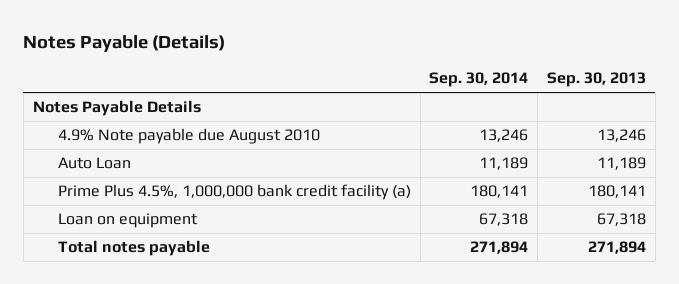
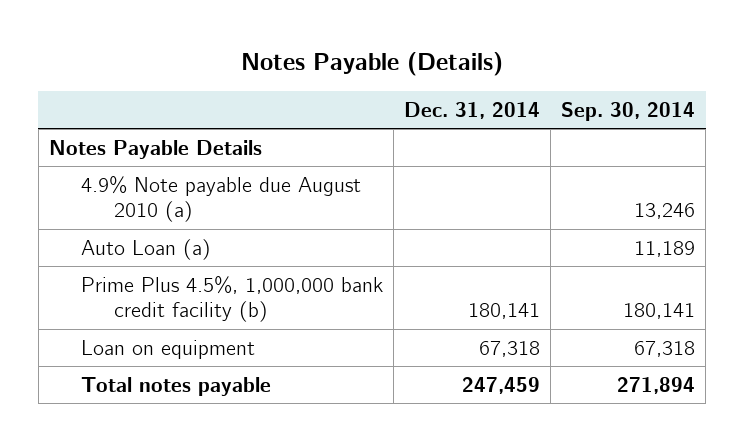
[547,72,647,88] Sep. 30, 2013 -> none
none -> [404,101,541,119] Dec. 31, 2014
[57,128,320,145] 4.9% Note payable due August 2010 -> [81,175,362,223] 4.9% Note payable due August 2010 (a)
[57,157,131,170] Auto Loan -> [81,238,212,260] Auto Loan (a)
[57,184,411,201] Prime Plus 4.5%, 1,000,000 bank credit facility (a) -> [81,275,384,323] Prime Plus 4.5%, 1,000,000 bank credit facility (b)

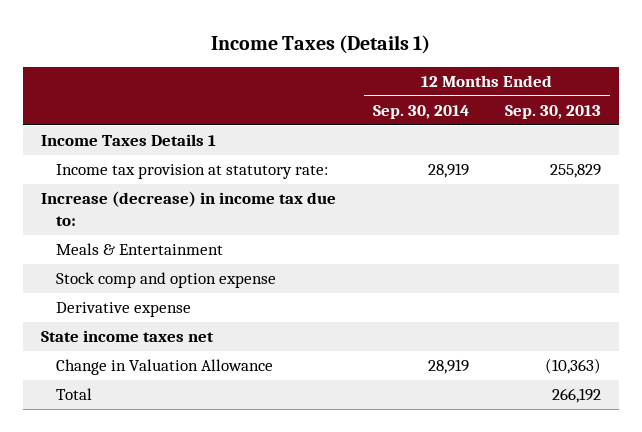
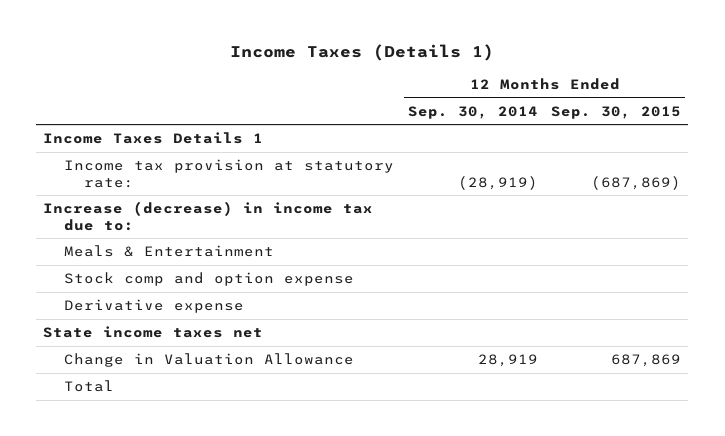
[505,104,602,119] Sep. 30, 2013 -> none
none -> [551,105,682,119] Sep. 30, 2015
[427,163,469,179] 28,919 -> [457,175,538,190] (28,919)

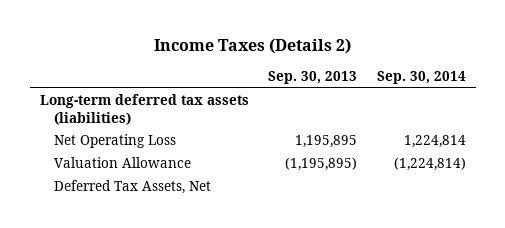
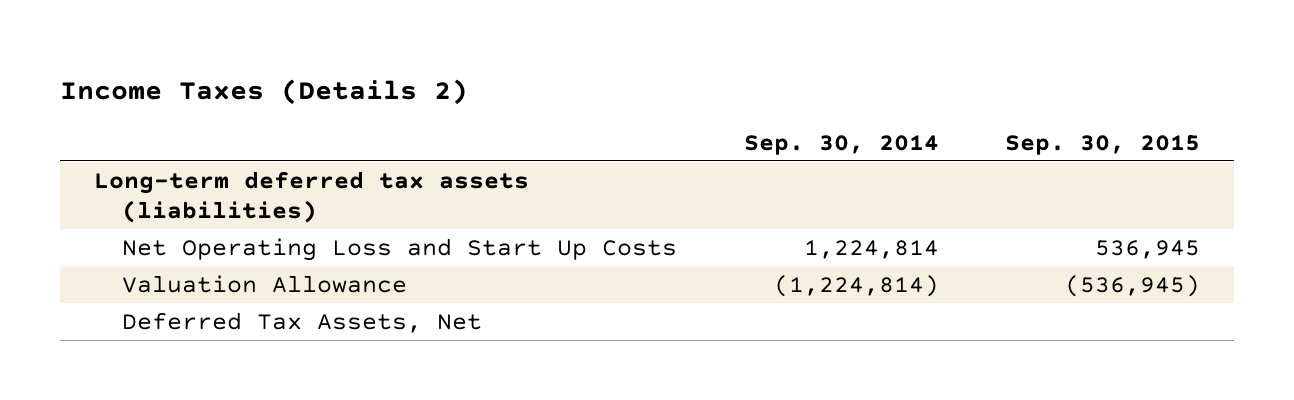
[268,71,358,85] Sep. 30, 2013 -> none
none -> [1005,134,1201,155] Sep. 30, 2015
[53,134,176,149] Net Operating Loss -> [121,237,677,261] Net Operating Loss and Start Up Costs

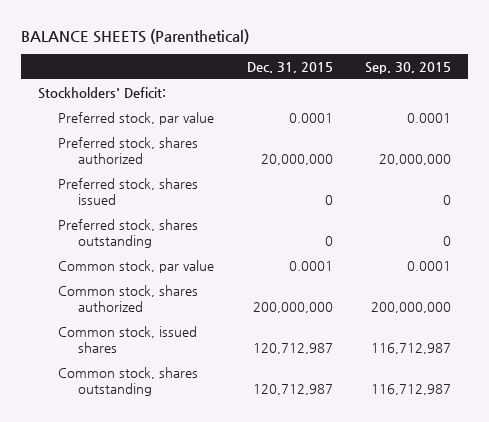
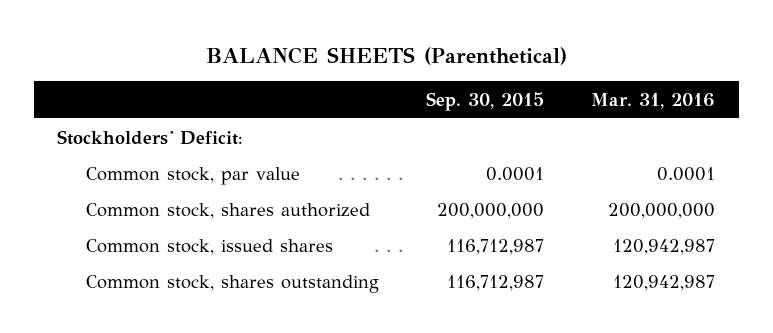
[246,62,333,74] Dec. 31, 2015 -> none
none -> [591,93,716,110] Mar. 31, 2016
[57,111,214,125] Preferred stock, par value -> none
[57,136,198,164] Preferred stock, shares authorized -> none
[57,177,198,205] Preferred stock, shares issued -> none
[57,218,198,248] Preferred stock, shares outstanding -> none

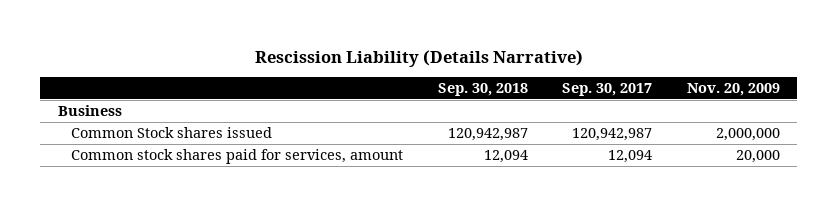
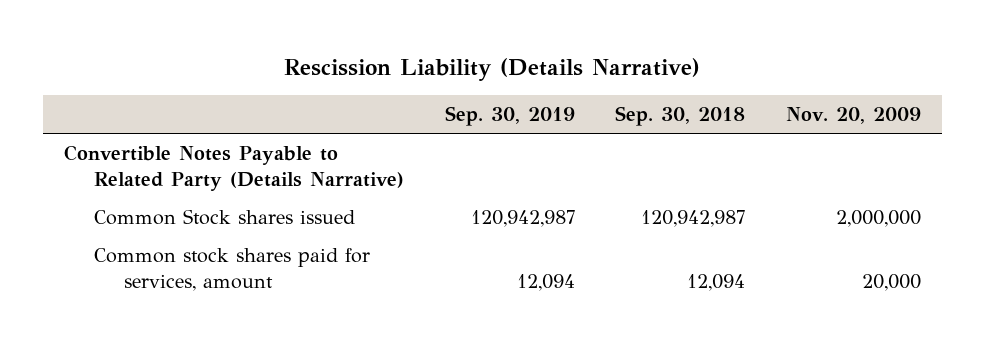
[562,83,653,97] Sep. 30, 2017 -> none
none -> [444,106,575,127] Sep. 30, 2019
[57,104,122,116] Business -> [63,145,404,192] Convertible Notes Payable to Related Party (Details Narrative)

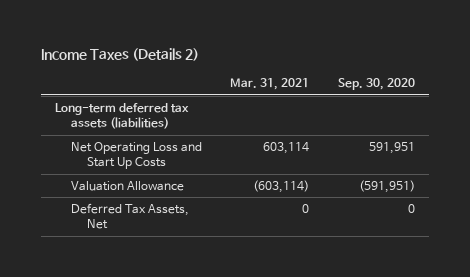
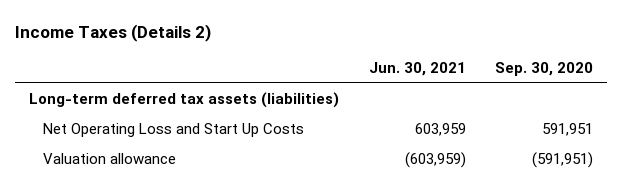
[230,78,310,91] Mar. 31, 2021 -> none
none -> [368,62,466,77] Jun. 30, 2021
[70,203,189,230] Deferred Tax Assets, Net -> none
[70,181,184,192] Valuation Allowance -> [42,153,176,165] Valuation allowance

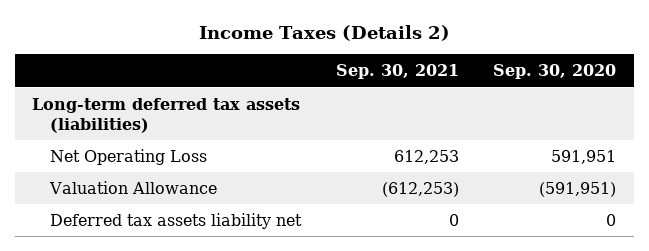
[368,62,466,77] Jun. 30, 2021 -> none
none -> [335,64,459,80] Sep. 30, 2021
[42,123,304,138] Net Operating Loss and Start Up Costs -> [49,148,207,165] Net Operating Loss
[42,153,176,165] Valuation allowance -> [48,180,217,194] Valuation Allowance
none -> [49,212,302,229] Deferred tax assets liability net

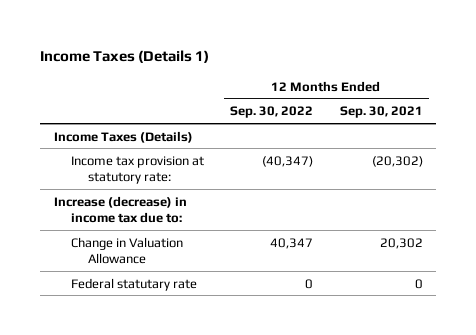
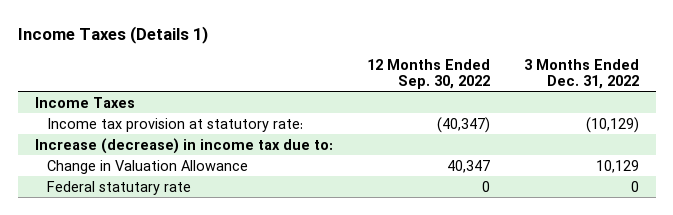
[339,106,423,119] Sep. 30, 2021 -> none
none -> [523,58,639,90] 3 Months Ended Dec. 31, 2022
[53,130,193,143] Income Taxes (Details) -> [34,96,135,108] Income Taxes

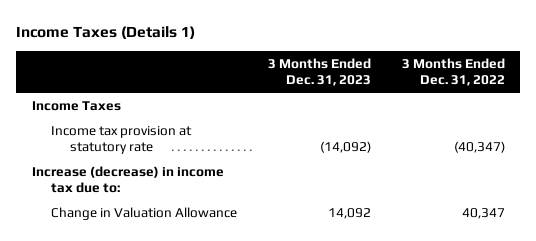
[366,58,490,90] 12 Months Ended Sep. 30, 2022 -> none
none -> [267,58,371,86] 3 Months Ended Dec. 31, 2023
[47,117,304,132] Income tax provision at statutory rate: -> [50,126,192,154] Income tax provision at statutory rate
[585,116,639,133] (10,129) -> [453,140,505,153] (40,347)
[47,180,192,195] Federal statutary rate -> none
[595,159,639,173] 10,129 -> [461,208,505,220] 40,347

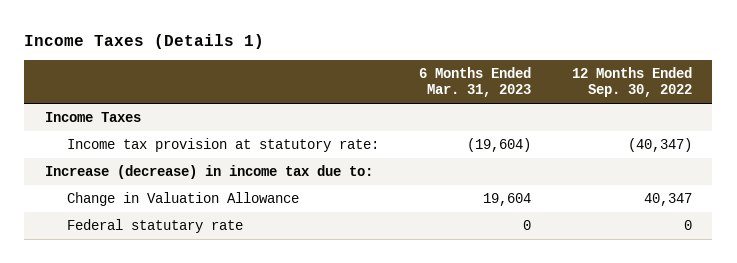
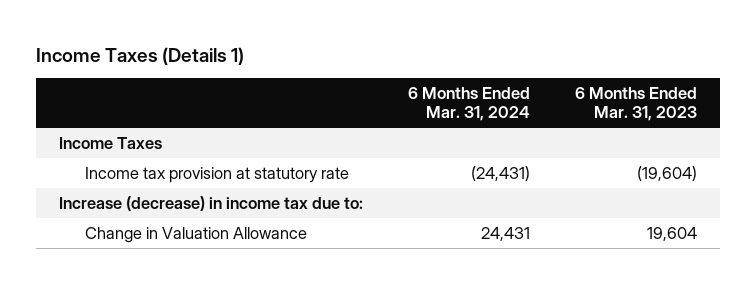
[572,67,693,98] 12 Months Ended Sep. 30, 2022 -> none
none -> [407,86,530,122] 6 Months Ended Mar. 31, 2024
[66,138,379,153] Income tax provision at statutory rate: -> [84,166,349,183] Income tax provision at statutory rate
[66,219,243,234] Federal statutary rate -> none

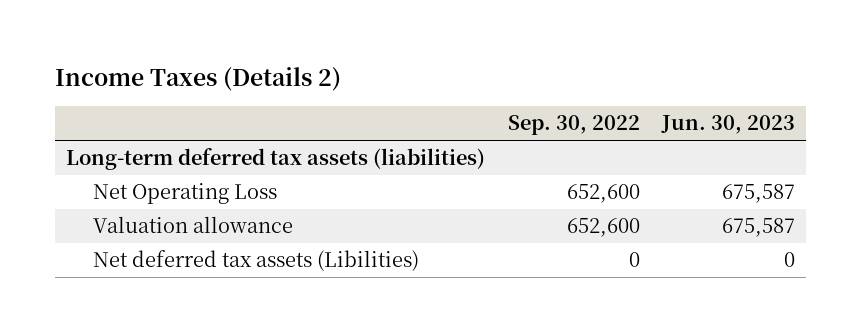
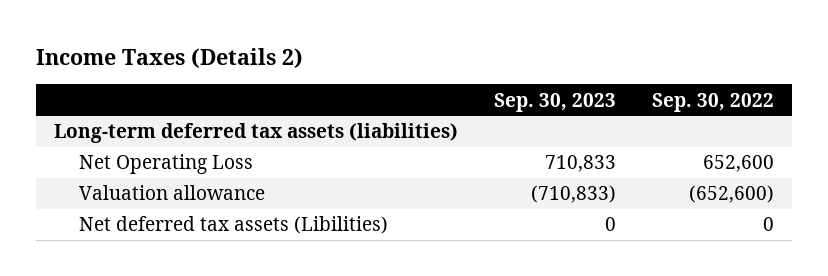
[661,115,796,135] Jun. 30, 2023 -> none
none -> [493,92,616,112] Sep. 30, 2023
[566,218,640,238] 652,600 -> [688,185,774,204] (652,600)

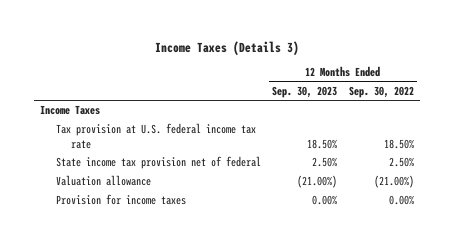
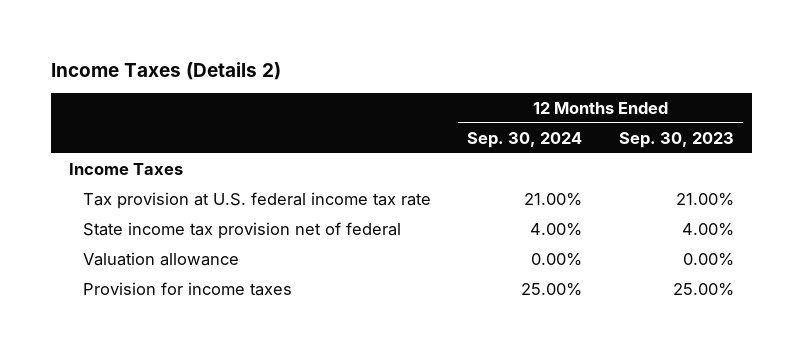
[154,40,299,55] Income Taxes (Details 3) -> [50,61,281,80] Income Taxes (Details 2)
[348,86,414,99] Sep. 30, 2022 -> none
none -> [467,131,583,148] Sep. 30, 2024
[307,138,338,149] 18.50% -> [675,192,734,206] 21.00%
[312,157,338,168] 2.50% -> [681,222,734,236] 4.00%
[297,175,338,189] (21.00%) -> [682,252,734,266] 0.00%
[312,195,338,206] 0.00% -> [672,282,734,296] 25.00%

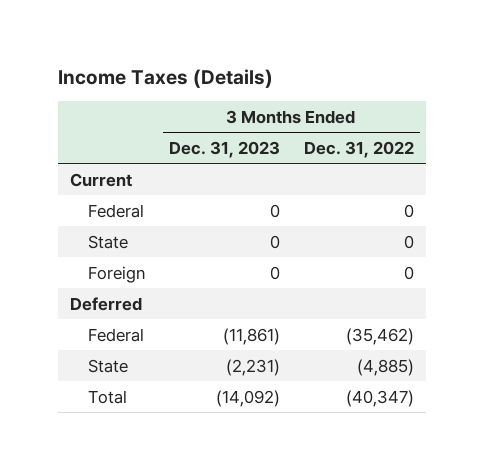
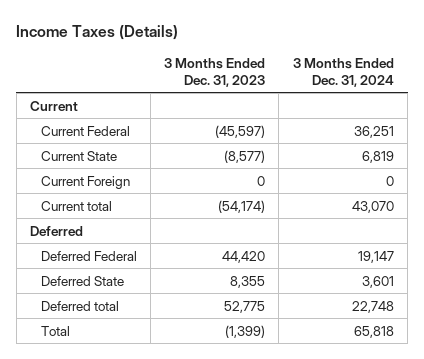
[303,140,414,158] Dec. 31, 2022 -> none
none -> [292,58,394,87] 3 Months Ended Dec. 31, 2024
[87,203,144,218] Federal -> [40,125,130,136] Current Federal
[269,203,280,218] 0 -> [215,124,266,138] (45,597)
[87,234,128,249] State -> [40,150,117,161] Current State
[269,234,280,249] 0 -> [224,149,266,163] (8,577)
[87,265,145,283] Foreign -> [40,175,130,189] Current Foreign
none -> [40,200,112,211] Current total
[87,327,144,342] Federal -> [40,250,137,261] Deferred Federal
[222,327,280,345] (11,861) -> [222,250,266,263] 44,420
[87,358,128,373] State -> [40,275,124,286] Deferred State
[225,358,280,376] (2,231) -> [230,275,266,288] 8,355
none -> [40,300,119,311] Deferred total
[215,389,280,407] (14,092) -> [225,324,266,338] (1,399)

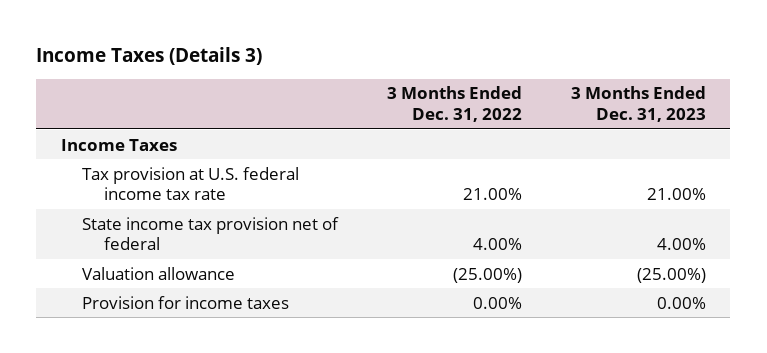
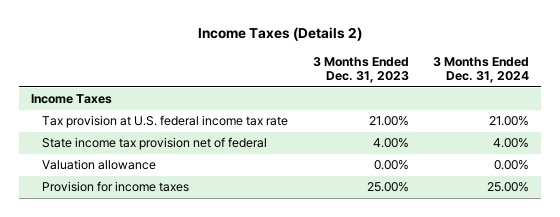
[36,47,263,66] Income Taxes (Details 3) -> [198,27,363,42] Income Taxes (Details 2)
[387,86,523,122] 3 Months Ended Dec. 31, 2022 -> none
none -> [433,56,530,84] 3 Months Ended Dec. 31, 2024
[636,267,706,283] (25.00%) -> [373,160,409,171] 0.00%
[656,296,706,309] 0.00% -> [366,182,409,193] 25.00%

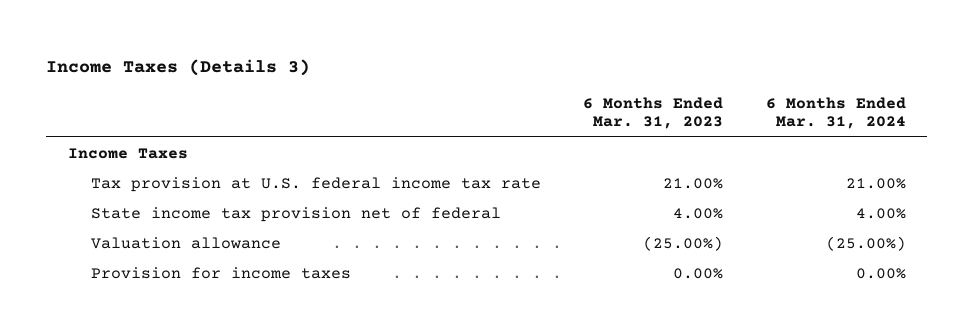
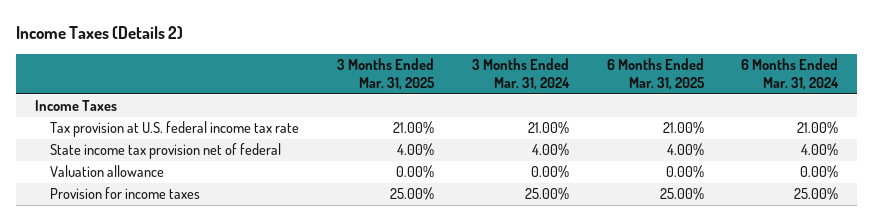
[46,58,311,76] Income Taxes (Details 3) -> [16,25,184,39] Income Taxes (Details 2)
[583,96,724,130] 6 Months Ended Mar. 31, 2023 -> none
none -> [336,58,435,90] 3 Months Ended Mar. 31, 2025
none -> [471,58,570,90] 3 Months Ended Mar. 31, 2024
none -> [606,58,705,90] 6 Months Ended Mar. 31, 2025
[825,235,906,251] (25.00%) -> [800,165,839,179] 0.00%
[855,267,906,279] 0.00% -> [794,187,839,201] 25.00%

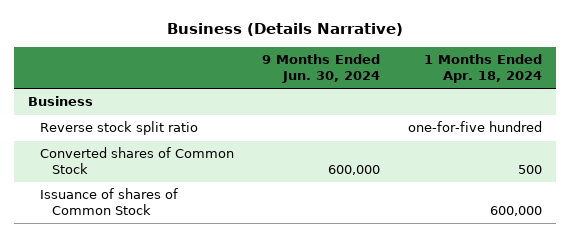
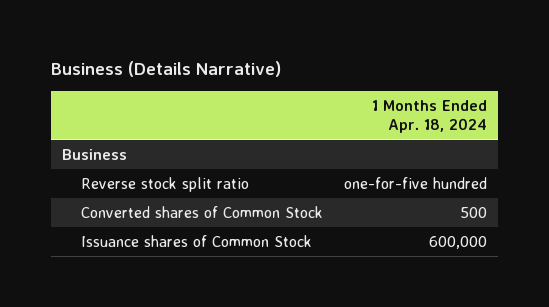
[261,54,380,83] 9 Months Ended Jun. 30, 2024 -> none
[40,188,179,216] Issuance of shares of Common Stock -> [80,234,312,247] Issuance shares of Common Stock

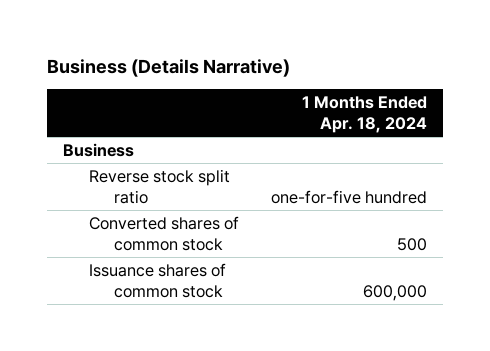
[80,205,323,218] Converted shares of Common Stock -> [88,215,239,251] Converted shares of common stock
[80,234,312,247] Issuance shares of Common Stock -> [88,262,226,298] Issuance shares of common stock

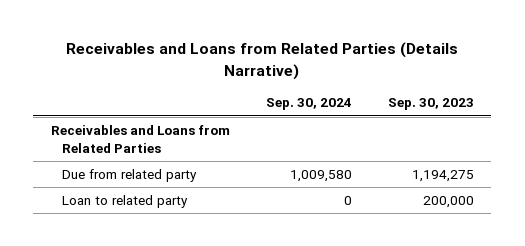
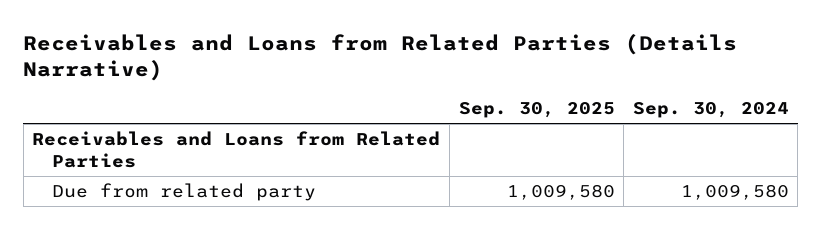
[387,98,474,111] Sep. 30, 2023 -> none
none -> [458,102,615,119] Sep. 30, 2025
[62,195,189,209] Loan to related party -> none

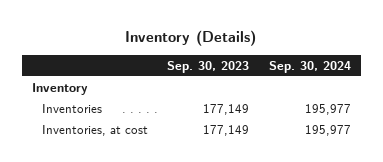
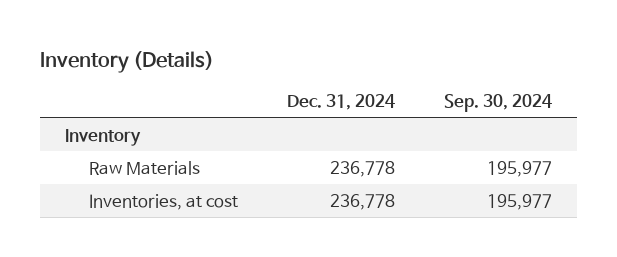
[167,60,250,73] Sep. 30, 2023 -> none
none -> [287,93,396,110] Dec. 31, 2024
[41,103,102,113] Inventories -> [88,160,200,175] Raw Materials

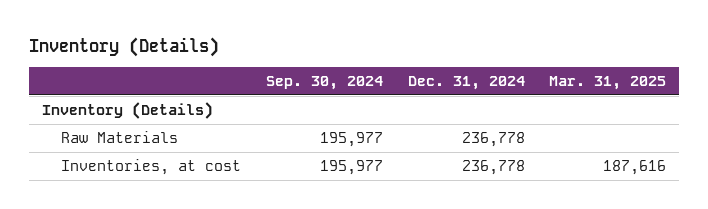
none -> [549,76,667,91] Mar. 31, 2025
[65,128,142,146] Inventory -> [41,102,213,120] Inventory (Details)

